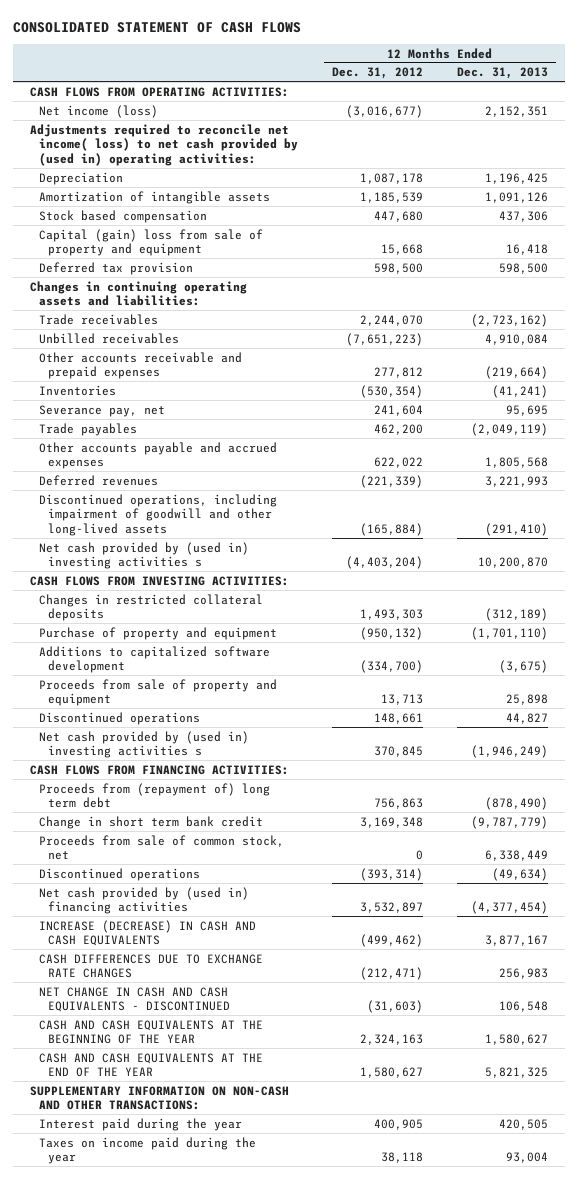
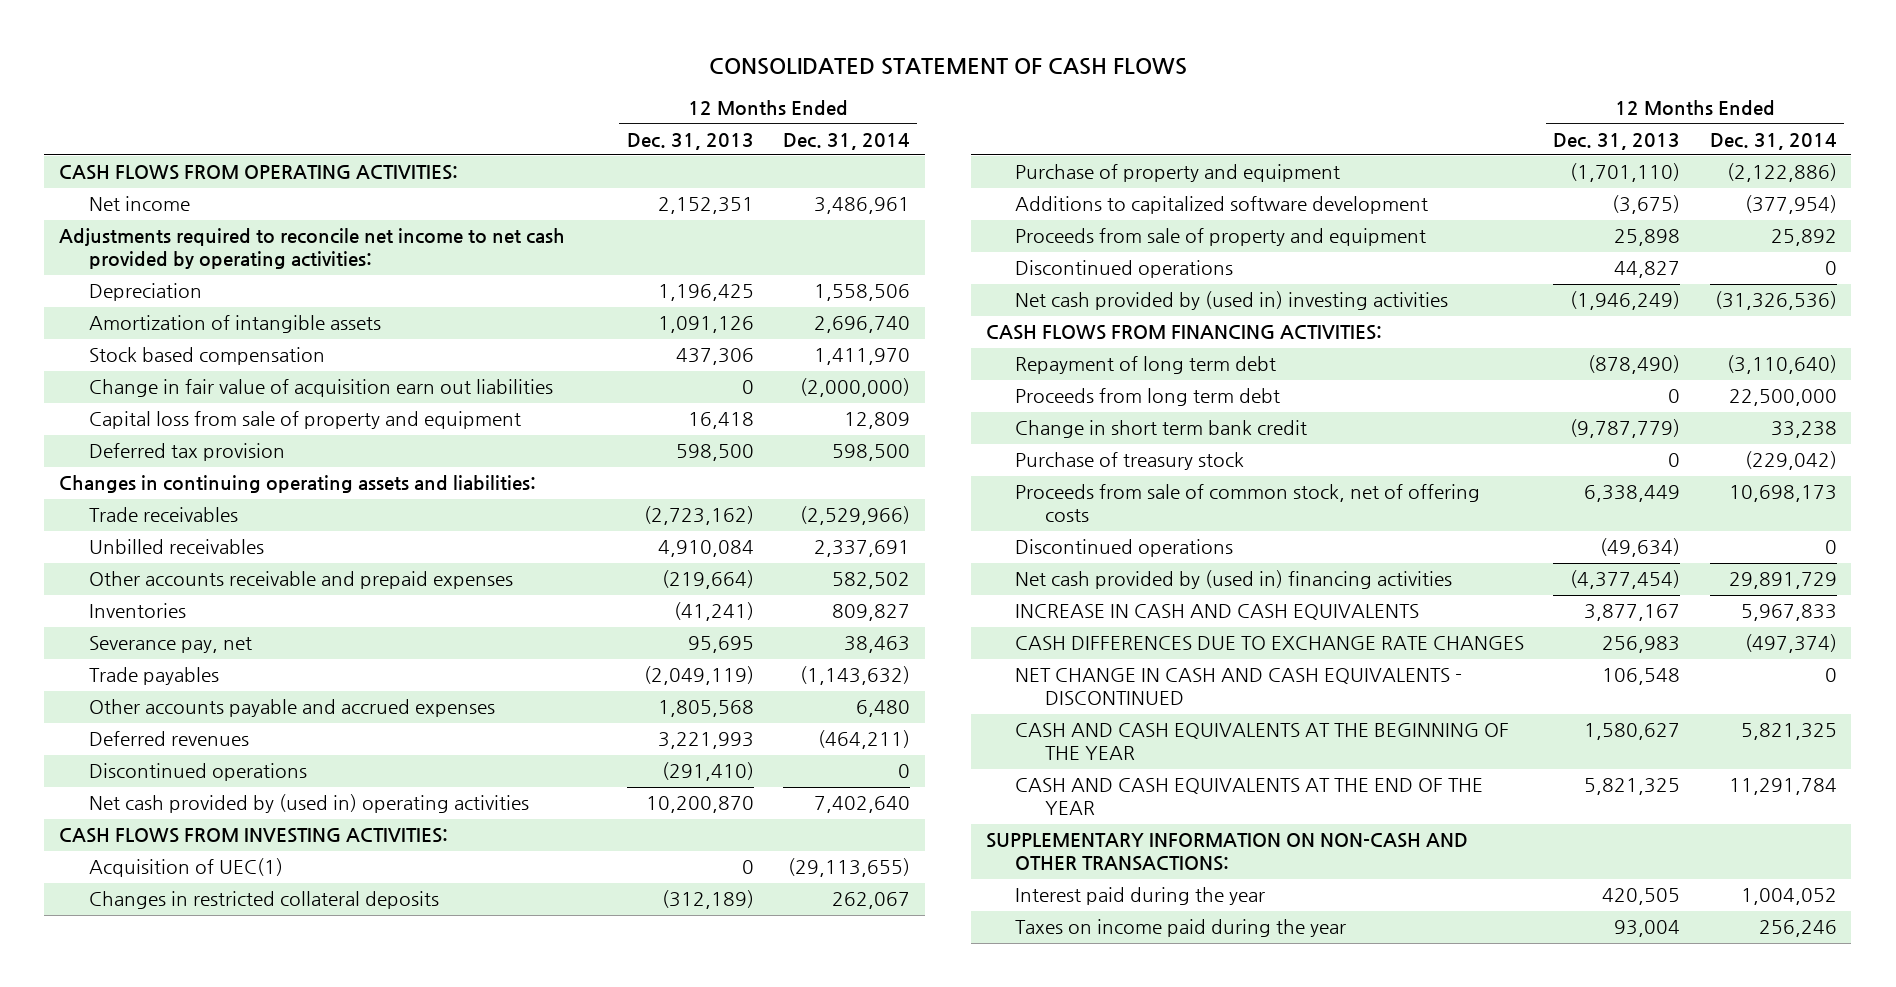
[332,67,424,80] Dec. 31, 2012 -> none
none -> [783,132,911,150] Dec. 31, 2014
[39,104,159,118] Net income (loss) -> [88,196,190,212] Net income
[30,123,299,166] Adjustments required to reconcile net income( loss) to net cash provided by (used in) operating activities: -> [59,228,566,270] Adjustments required to reconcile net income to net cash provided by operating activities:
none -> [88,379,553,398] Change in fair value of acquisition earn out liabilities
[39,228,264,257] Capital (gain) loss from sale of property and equipment -> [88,411,521,430] Capital loss from sale of property and equipment
[39,493,278,536] Discontinued operations, including impairment of goodwill and other long-lived assets -> [88,763,307,782] Discontinued operations
[39,541,250,570] Net cash provided by (used in) investing activities s -> [88,794,529,814] Net cash provided by (used in) operating activities
none -> [88,858,283,878] Acquisition of UEC(1)
[39,730,250,759] Net cash provided by (used in) investing activities s -> [1015,291,1449,311] Net cash provided by (used in) investing activities
none -> [1015,356,1277,375] Repayment of long term debt
[39,782,271,809] Proceeds from (repayment of) long term debt -> [1015,388,1281,407] Proceeds from long term debt
[484,797,548,811] (878,490) -> [1668,389,1681,404] 0
none -> [1015,452,1245,471] Purchase of treasury stock
[39,834,285,861] Proceeds from sale of common stock, net -> [1015,484,1481,523] Proceeds from sale of common stock, net of offering costs
[39,919,257,947] INCREASE (DECREASE) IN CASH AND CASH EQUIVALENTS -> [1015,604,1420,621] INCREASE IN CASH AND CASH EQUIVALENTS

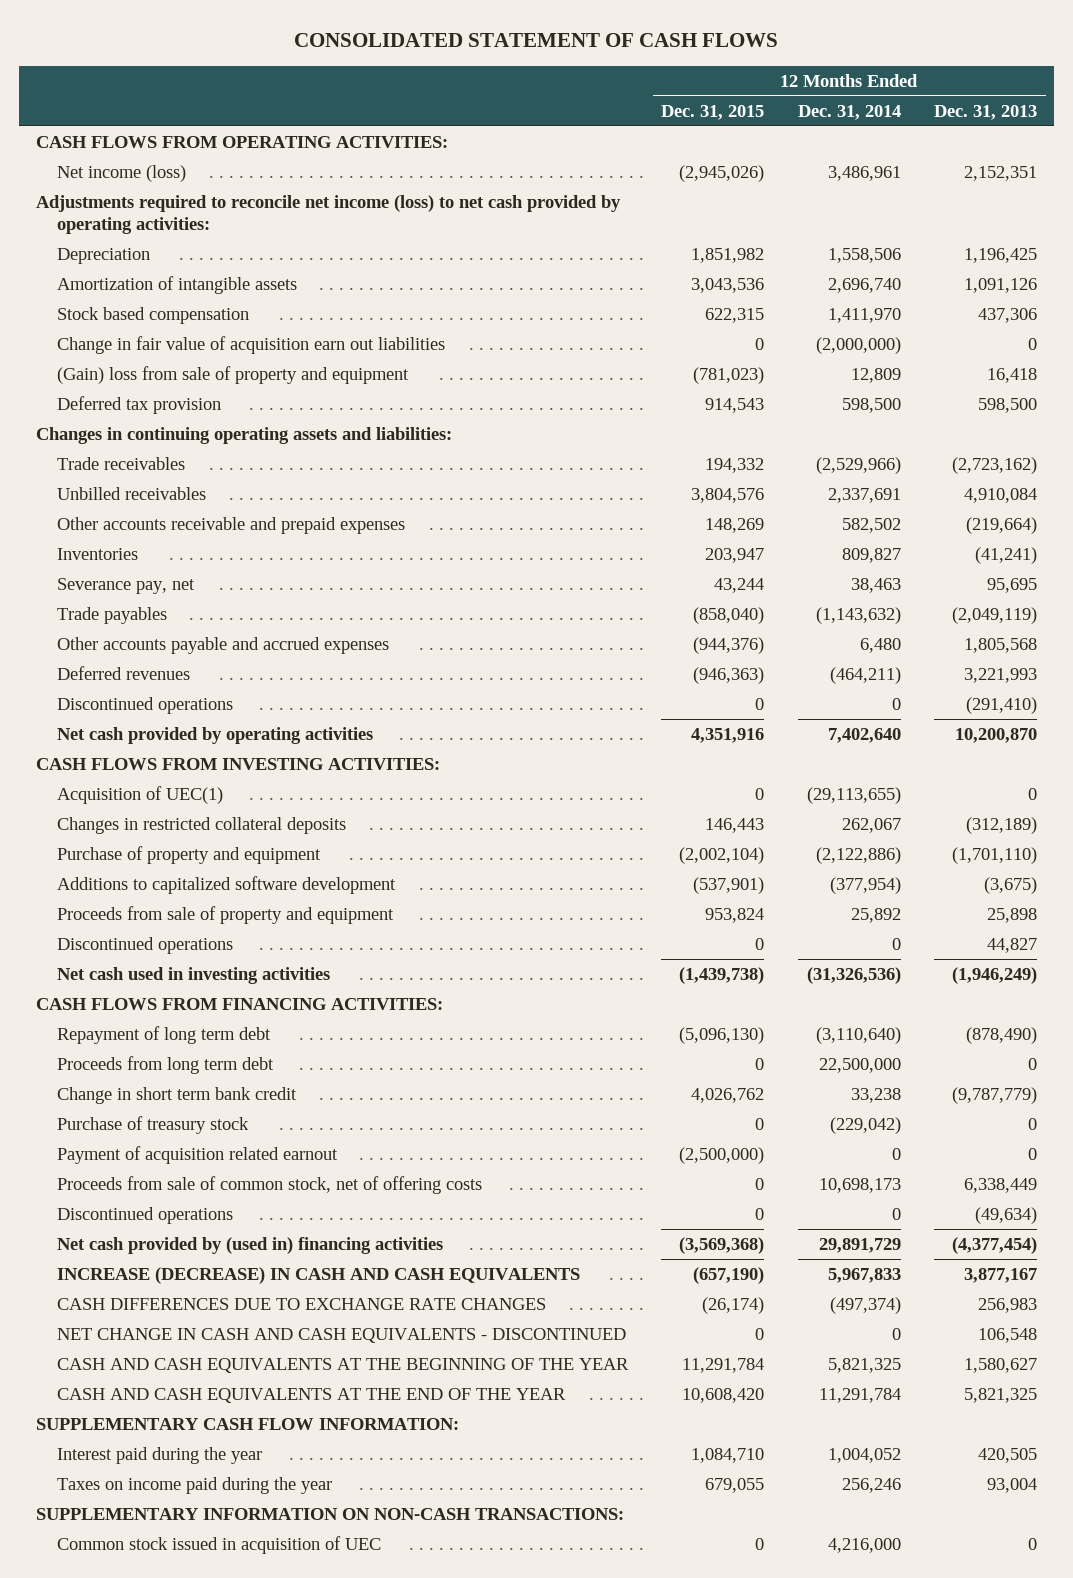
none -> [661,104,765,120] Dec. 31, 2015
[88,196,190,212] Net income -> [56,164,186,182] Net income (loss)
[59,228,566,270] Adjustments required to reconcile net income to net cash provided by operating activities: -> [35,194,621,234] Adjustments required to reconcile net income (loss) to net cash provided by operating activities:
[88,411,521,430] Capital loss from sale of property and equipment -> [56,365,409,384] (Gain) loss from sale of property and equipment
[88,794,529,814] Net cash provided by (used in) operating activities -> [56,726,373,744] Net cash provided by operating activities
[1015,291,1449,311] Net cash provided by (used in) investing activities -> [56,966,330,984] Net cash used in investing activities
none -> [56,1145,338,1164] Payment of acquisition related earnout
[1015,604,1420,621] INCREASE IN CASH AND CASH EQUIVALENTS -> [56,1266,580,1284] INCREASE (DECREASE) IN CASH AND CASH EQUIVALENTS
[985,833,1468,872] SUPPLEMENTARY INFORMATION ON NON-CASH AND OTHER TRANSACTIONS: -> [35,1417,459,1430] SUPPLEMENTARY CASH FLOW INFORMATION:
none -> [35,1507,624,1520] SUPPLEMENTARY INFORMATION ON NON-CASH TRANSACTIONS:
none -> [56,1535,381,1554] Common stock issued in acquisition of UEC

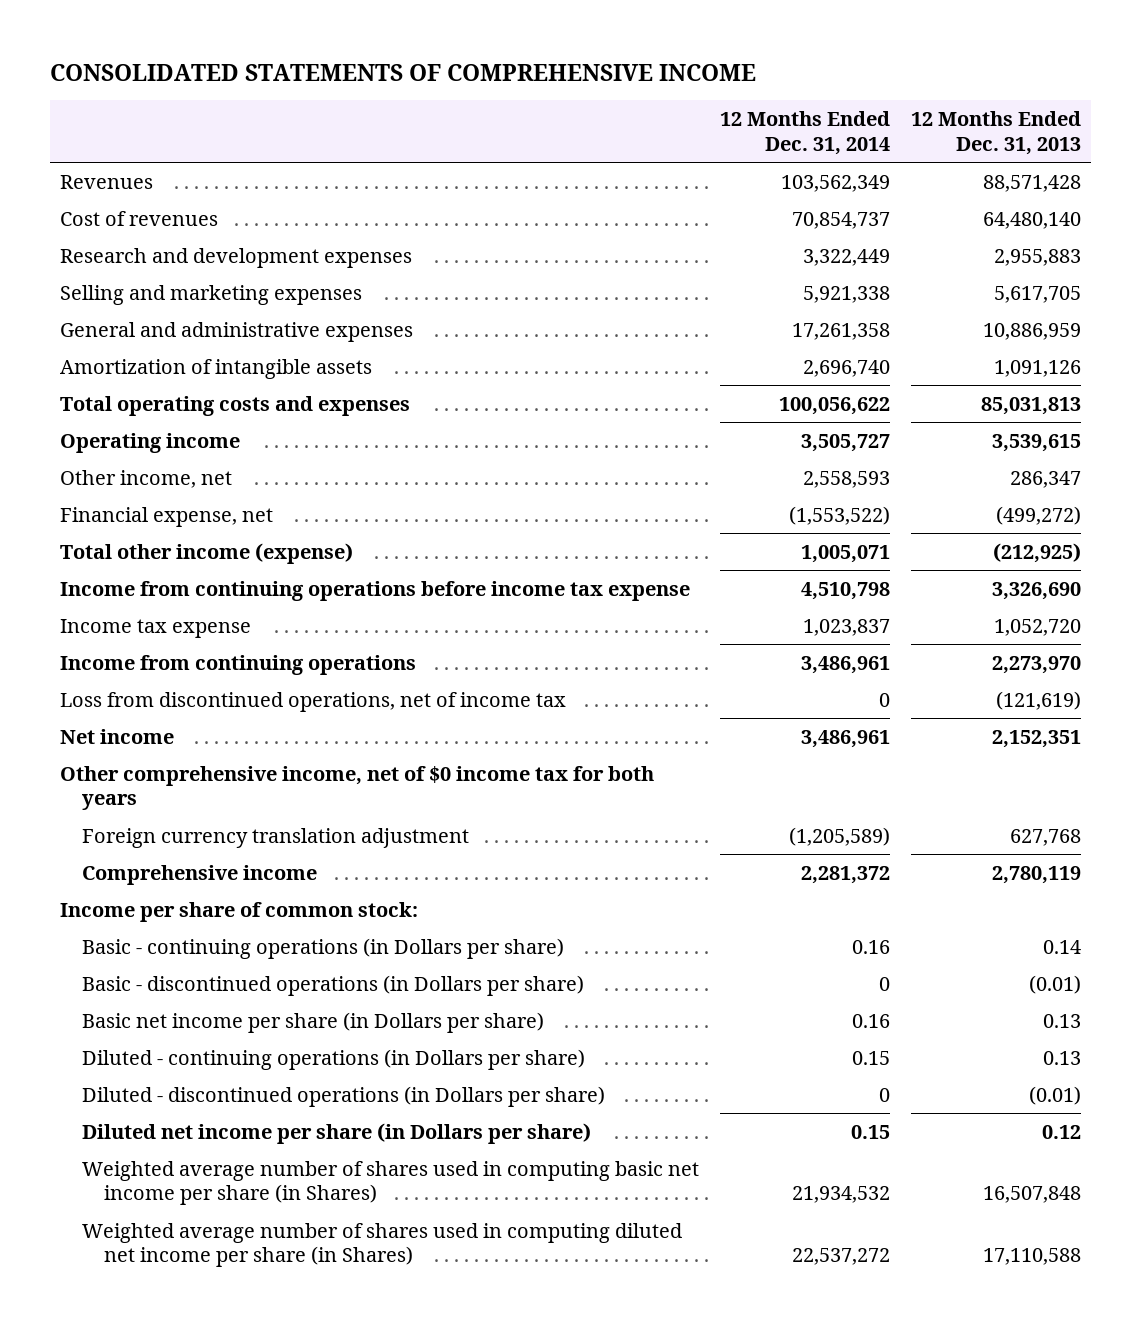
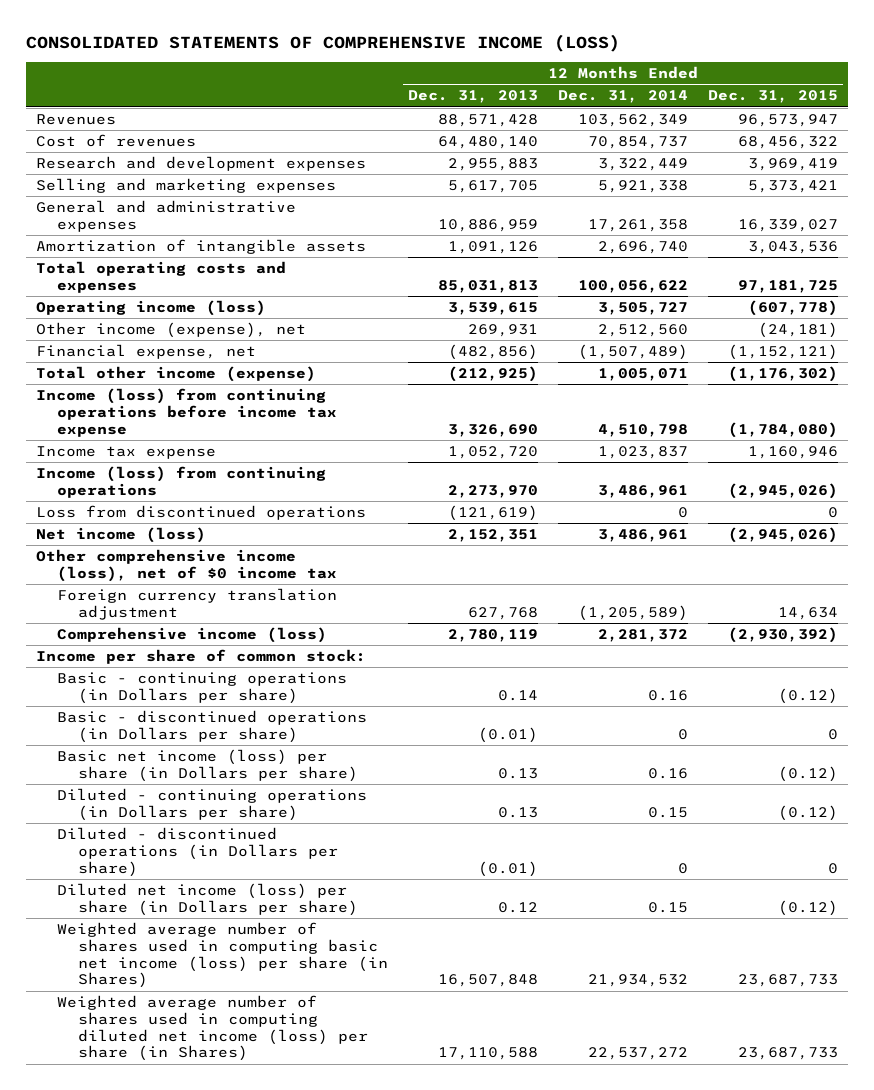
[49,63,756,81] CONSOLIDATED STATEMENTS OF COMPREHENSIVE INCOME -> [26,33,621,52] CONSOLIDATED STATEMENTS OF COMPREHENSIVE INCOME (LOSS)
none -> [708,90,839,104] Dec. 31, 2015
[60,432,241,453] Operating income -> [36,300,267,317] Operating income (loss)
[60,469,233,488] Other income, net -> [36,322,307,339] Other income (expense), net
[802,470,890,488] 2,558,593 -> [598,324,689,338] 2,512,560
[1009,470,1081,488] 286,347 -> [468,324,539,338] 269,931
[788,505,890,525] (1,553,522) -> [578,344,689,361] (1,507,489)
[995,505,1081,525] (499,272) -> [448,344,539,361] (482,856)
[60,580,691,601] Income from continuing operations before income tax expense -> [36,388,338,437] Income (loss) from continuing operations before income tax expense
[60,654,417,675] Income from continuing operations -> [36,466,327,498] Income (loss) from continuing operations
[60,691,567,712] Loss from discontinued operations, net of income tax -> [36,505,367,521] Loss from discontinued operations
[60,728,175,744] Net income -> [36,527,207,544] Net income (loss)
[60,765,655,811] Other comprehensive income, net of $0 income tax for both years -> [36,549,338,582] Other comprehensive income (loss), net of $0 income tax
[81,864,317,885] Comprehensive income -> [57,627,328,644] Comprehensive income (loss)
[81,1011,544,1033] Basic net income per share (in Dollars per share) -> [57,749,359,782] Basic net income (loss) per share (in Dollars per share)
[81,1122,591,1144] Diluted net income per share (in Dollars per share) -> [57,883,359,916] Diluted net income (loss) per share (in Dollars per share)
[81,1160,699,1206] Weighted average number of shares used in computing basic net income per share (in Shares) -> [57,922,389,989] Weighted average number of shares used in computing basic net income (loss) per share (in Shares)
[81,1222,682,1268] Weighted average number of shares used in computing diluted net income per share (in Shares) -> [57,995,369,1062] Weighted average number of shares used in computing diluted net income (loss) per share (in Shares)

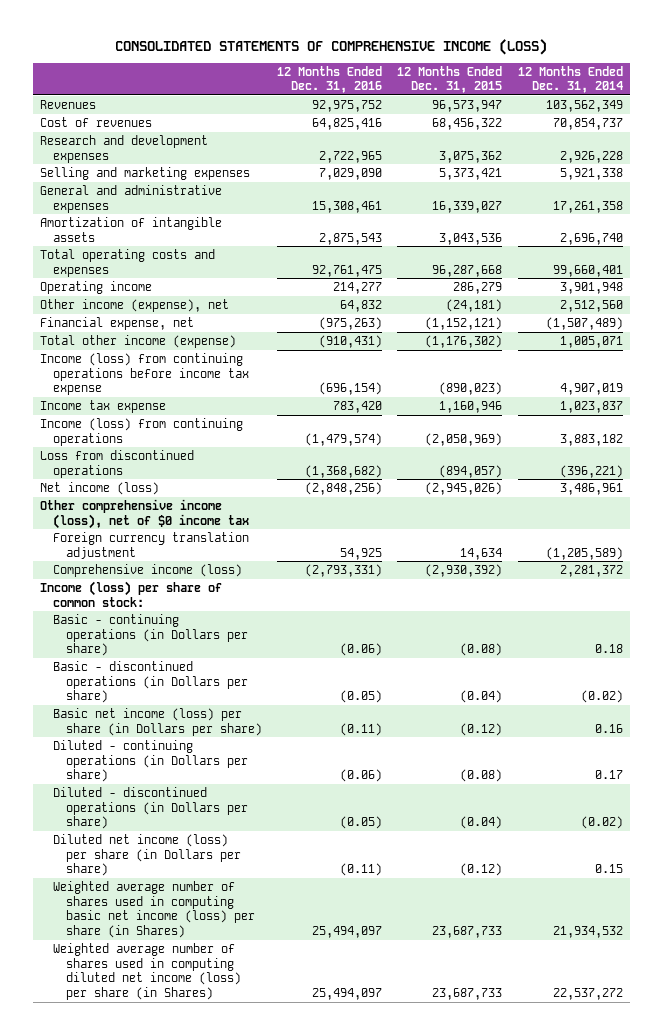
[408,90,539,104] Dec. 31, 2013 -> none
none -> [276,65,382,94] 12 Months Ended Dec. 31, 2016
[598,158,689,172] 3,322,449 -> [559,150,623,163] 2,926,228
[748,158,839,172] 3,969,419 -> [439,150,503,163] 3,075,362
[578,279,689,293] 100,056,622 -> [552,264,623,277] 99,660,401
[738,279,839,293] 97,181,725 -> [432,264,503,277] 96,287,668
[36,300,267,317] Operating income (loss) -> [40,280,153,294] Operating income
[598,302,689,316] 3,505,727 -> [559,281,623,294] 3,901,948
[748,300,839,317] (607,778) -> [453,281,503,294] 286,279
[598,423,689,437] 4,510,798 -> [559,383,623,396] 4,907,019
[728,421,839,438] (1,784,080) -> [439,382,503,396] (890,023)
[598,484,689,498] 3,486,961 -> [559,433,623,446] 3,883,182
[728,482,839,499] (2,945,026) -> [425,432,503,446] (2,050,969)
[678,507,689,519] 0 -> [559,464,623,478] (396,221)
[828,507,839,519] 0 -> [439,464,503,478] (894,057)
[36,649,367,665] Income per share of common stock: -> [40,580,223,607] Income (loss) per share of common stock:
[648,689,689,701] 0.16 -> [594,644,623,654] 0.18
[778,687,839,704] (0.12) -> [460,643,503,657] (0.08)
[678,728,689,740] 0 -> [580,690,623,704] (0.02)
[828,728,839,740] 0 -> [460,690,503,704] (0.04)
[648,806,689,818] 0.15 -> [594,770,623,780] 0.17
[778,804,839,821] (0.12) -> [460,769,503,783] (0.08)
[678,862,689,874] 0 -> [580,816,623,830] (0.02)
[828,862,839,874] 0 -> [460,816,503,830] (0.04)

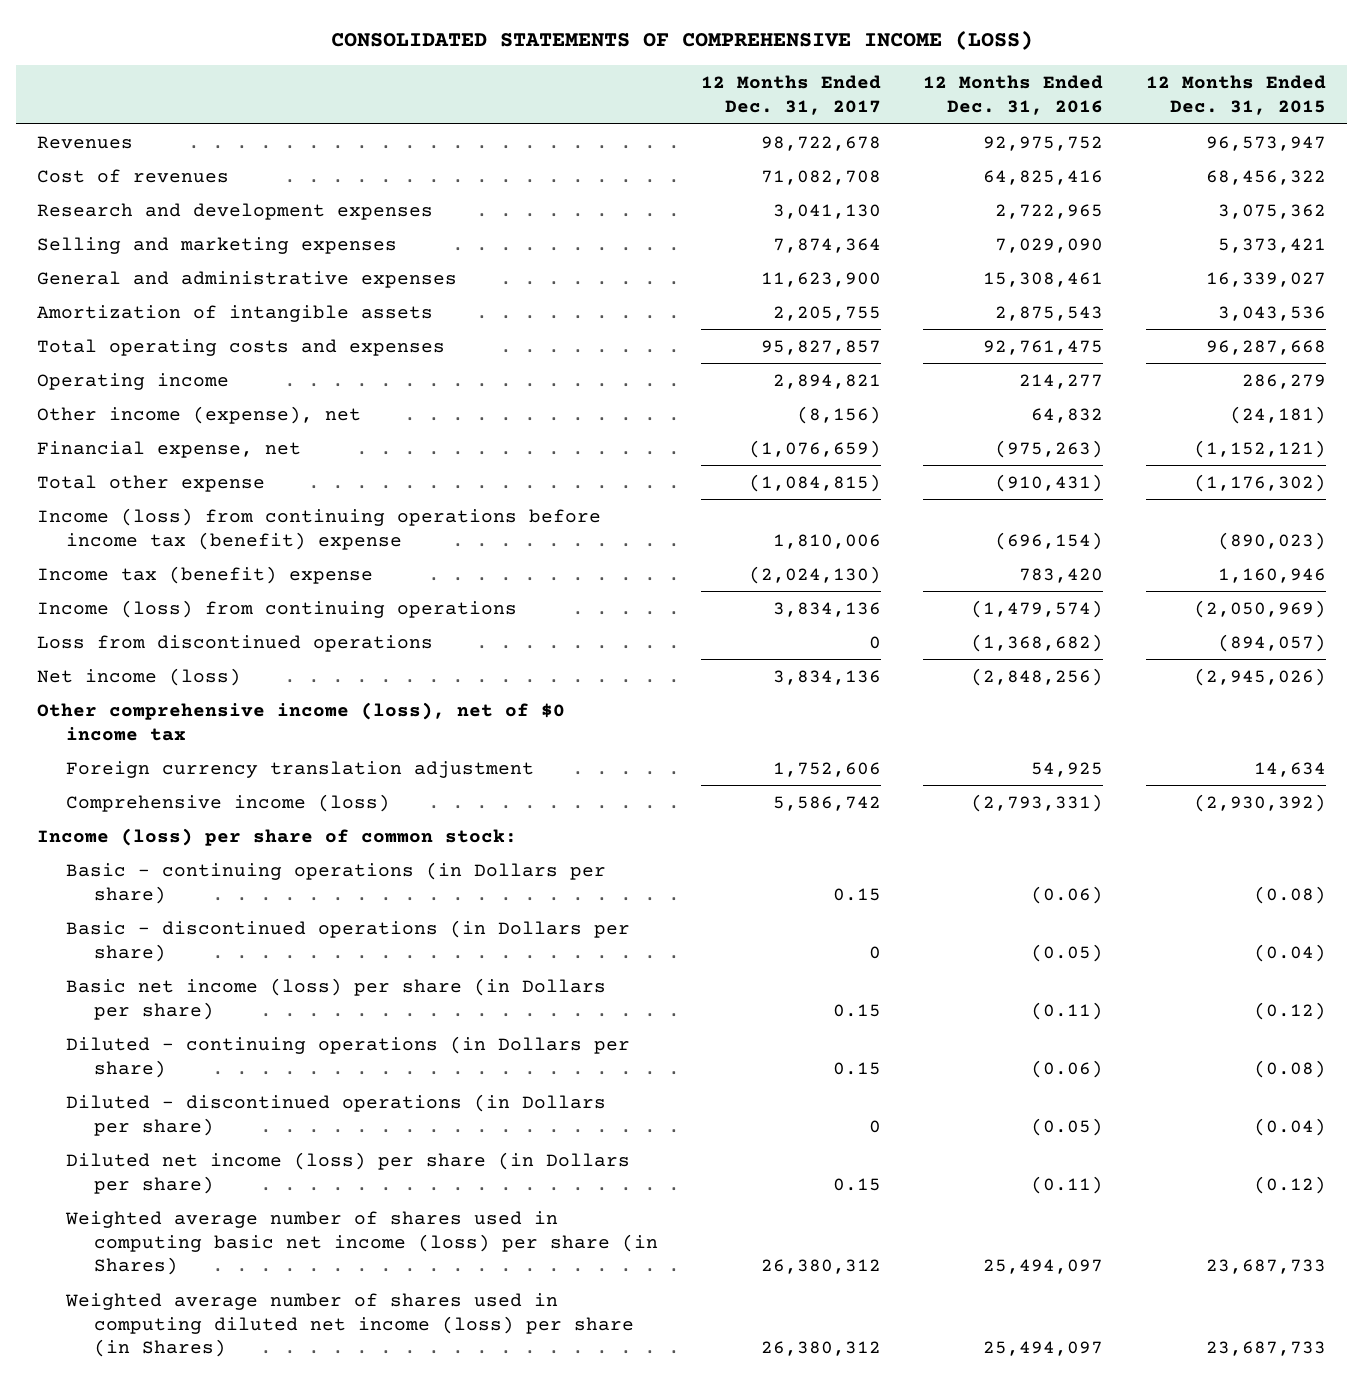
[517,65,623,94] 12 Months Ended Dec. 31, 2014 -> none
none -> [700,75,881,116] 12 Months Ended Dec. 31, 2017
[40,334,237,348] Total other income (expense) -> [37,474,266,492] Total other expense
[40,352,249,396] Income (loss) from continuing operations before income tax expense -> [37,507,602,550] Income (loss) from continuing operations before income tax (benefit) expense
[40,399,167,413] Income tax expense -> [37,565,374,584] Income tax (benefit) expense

